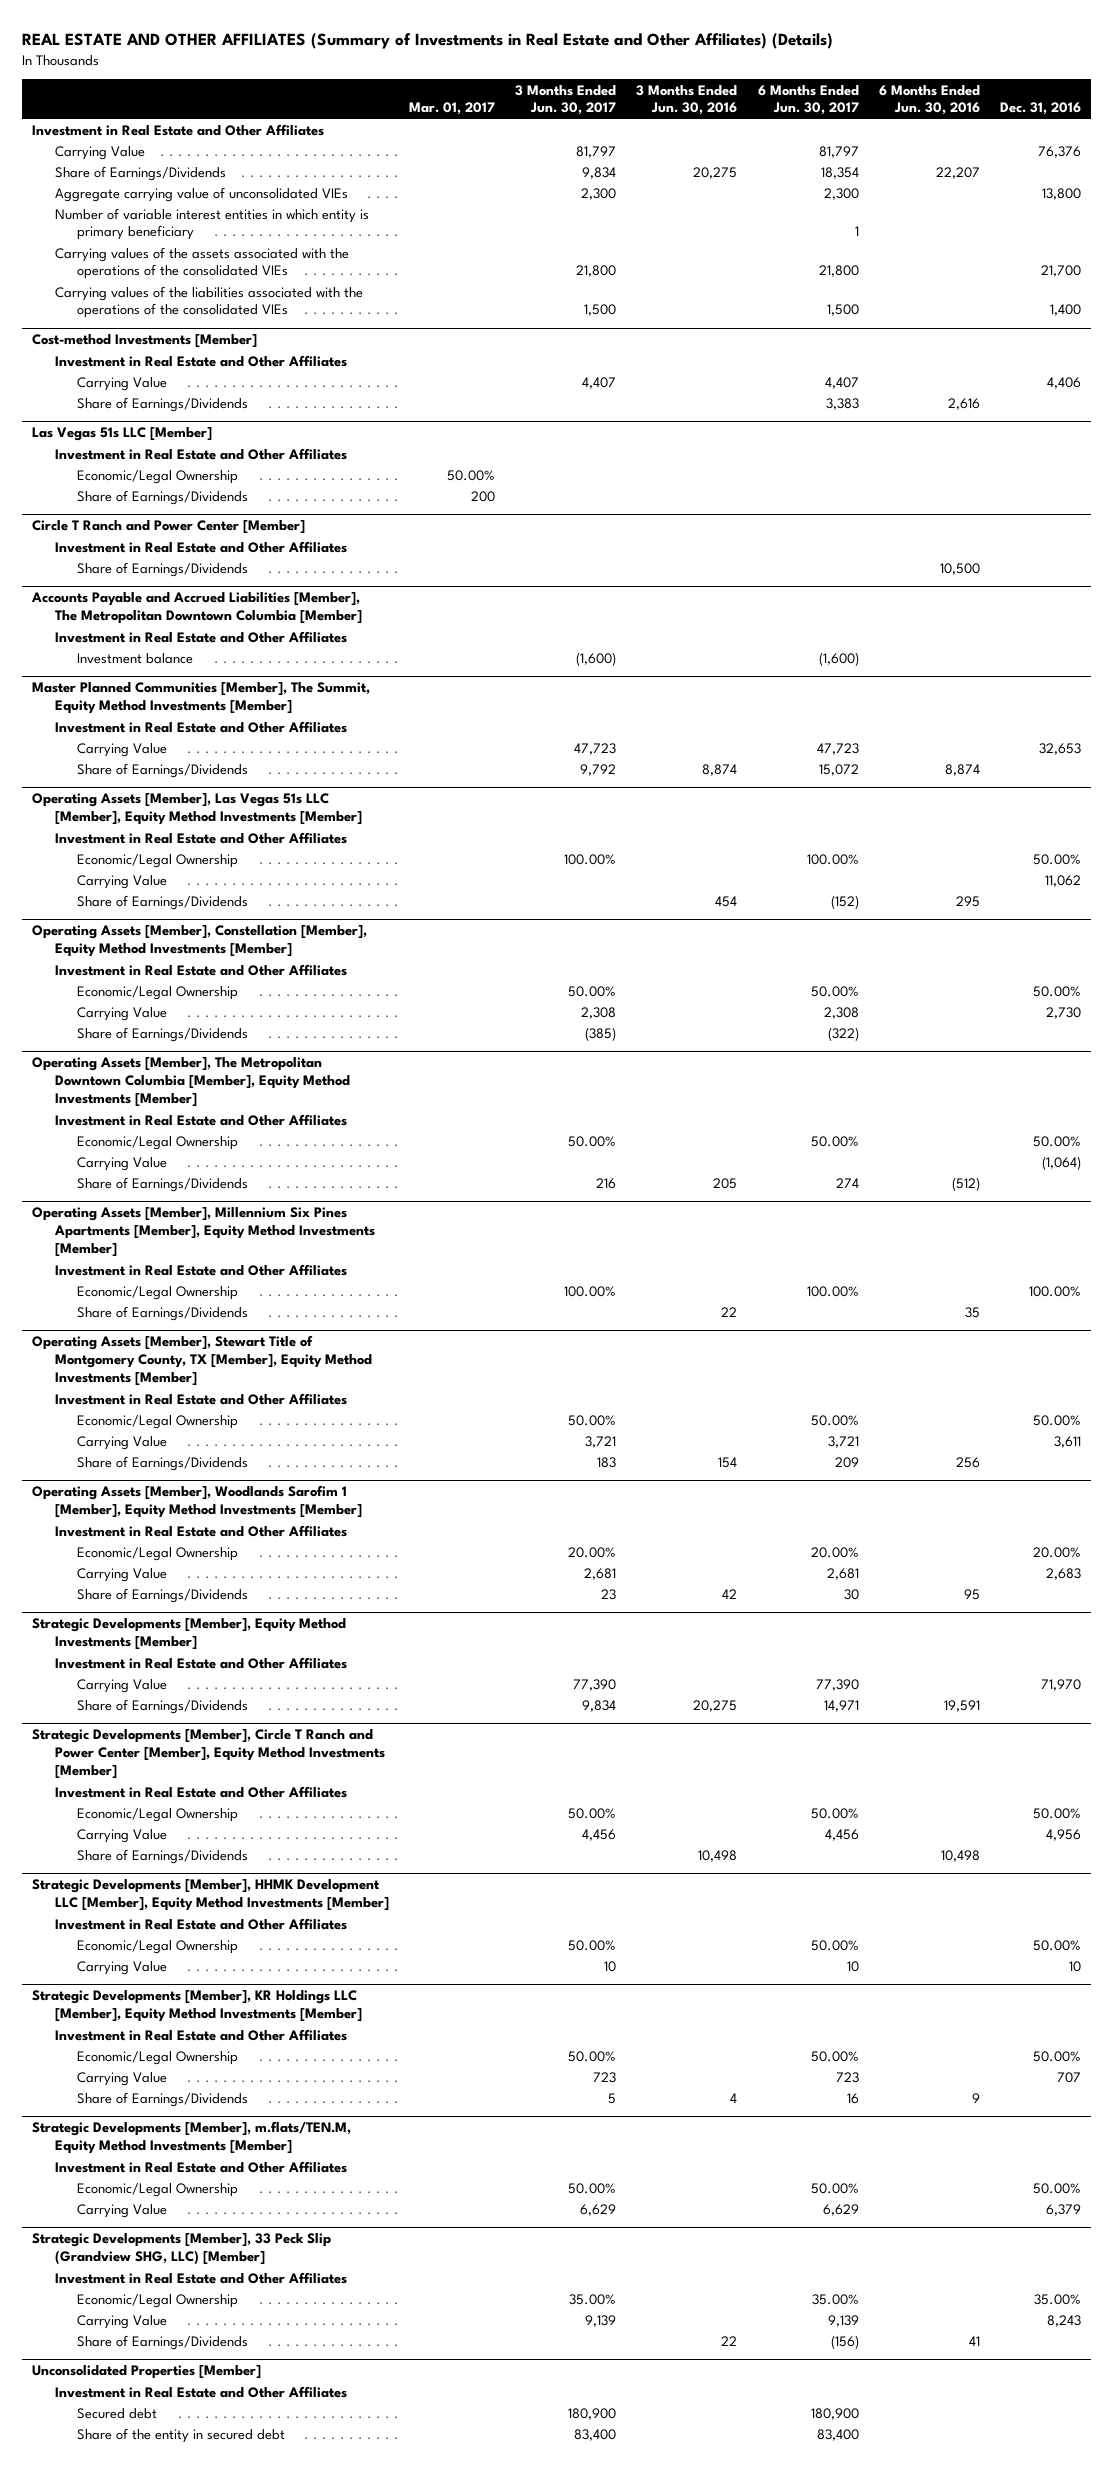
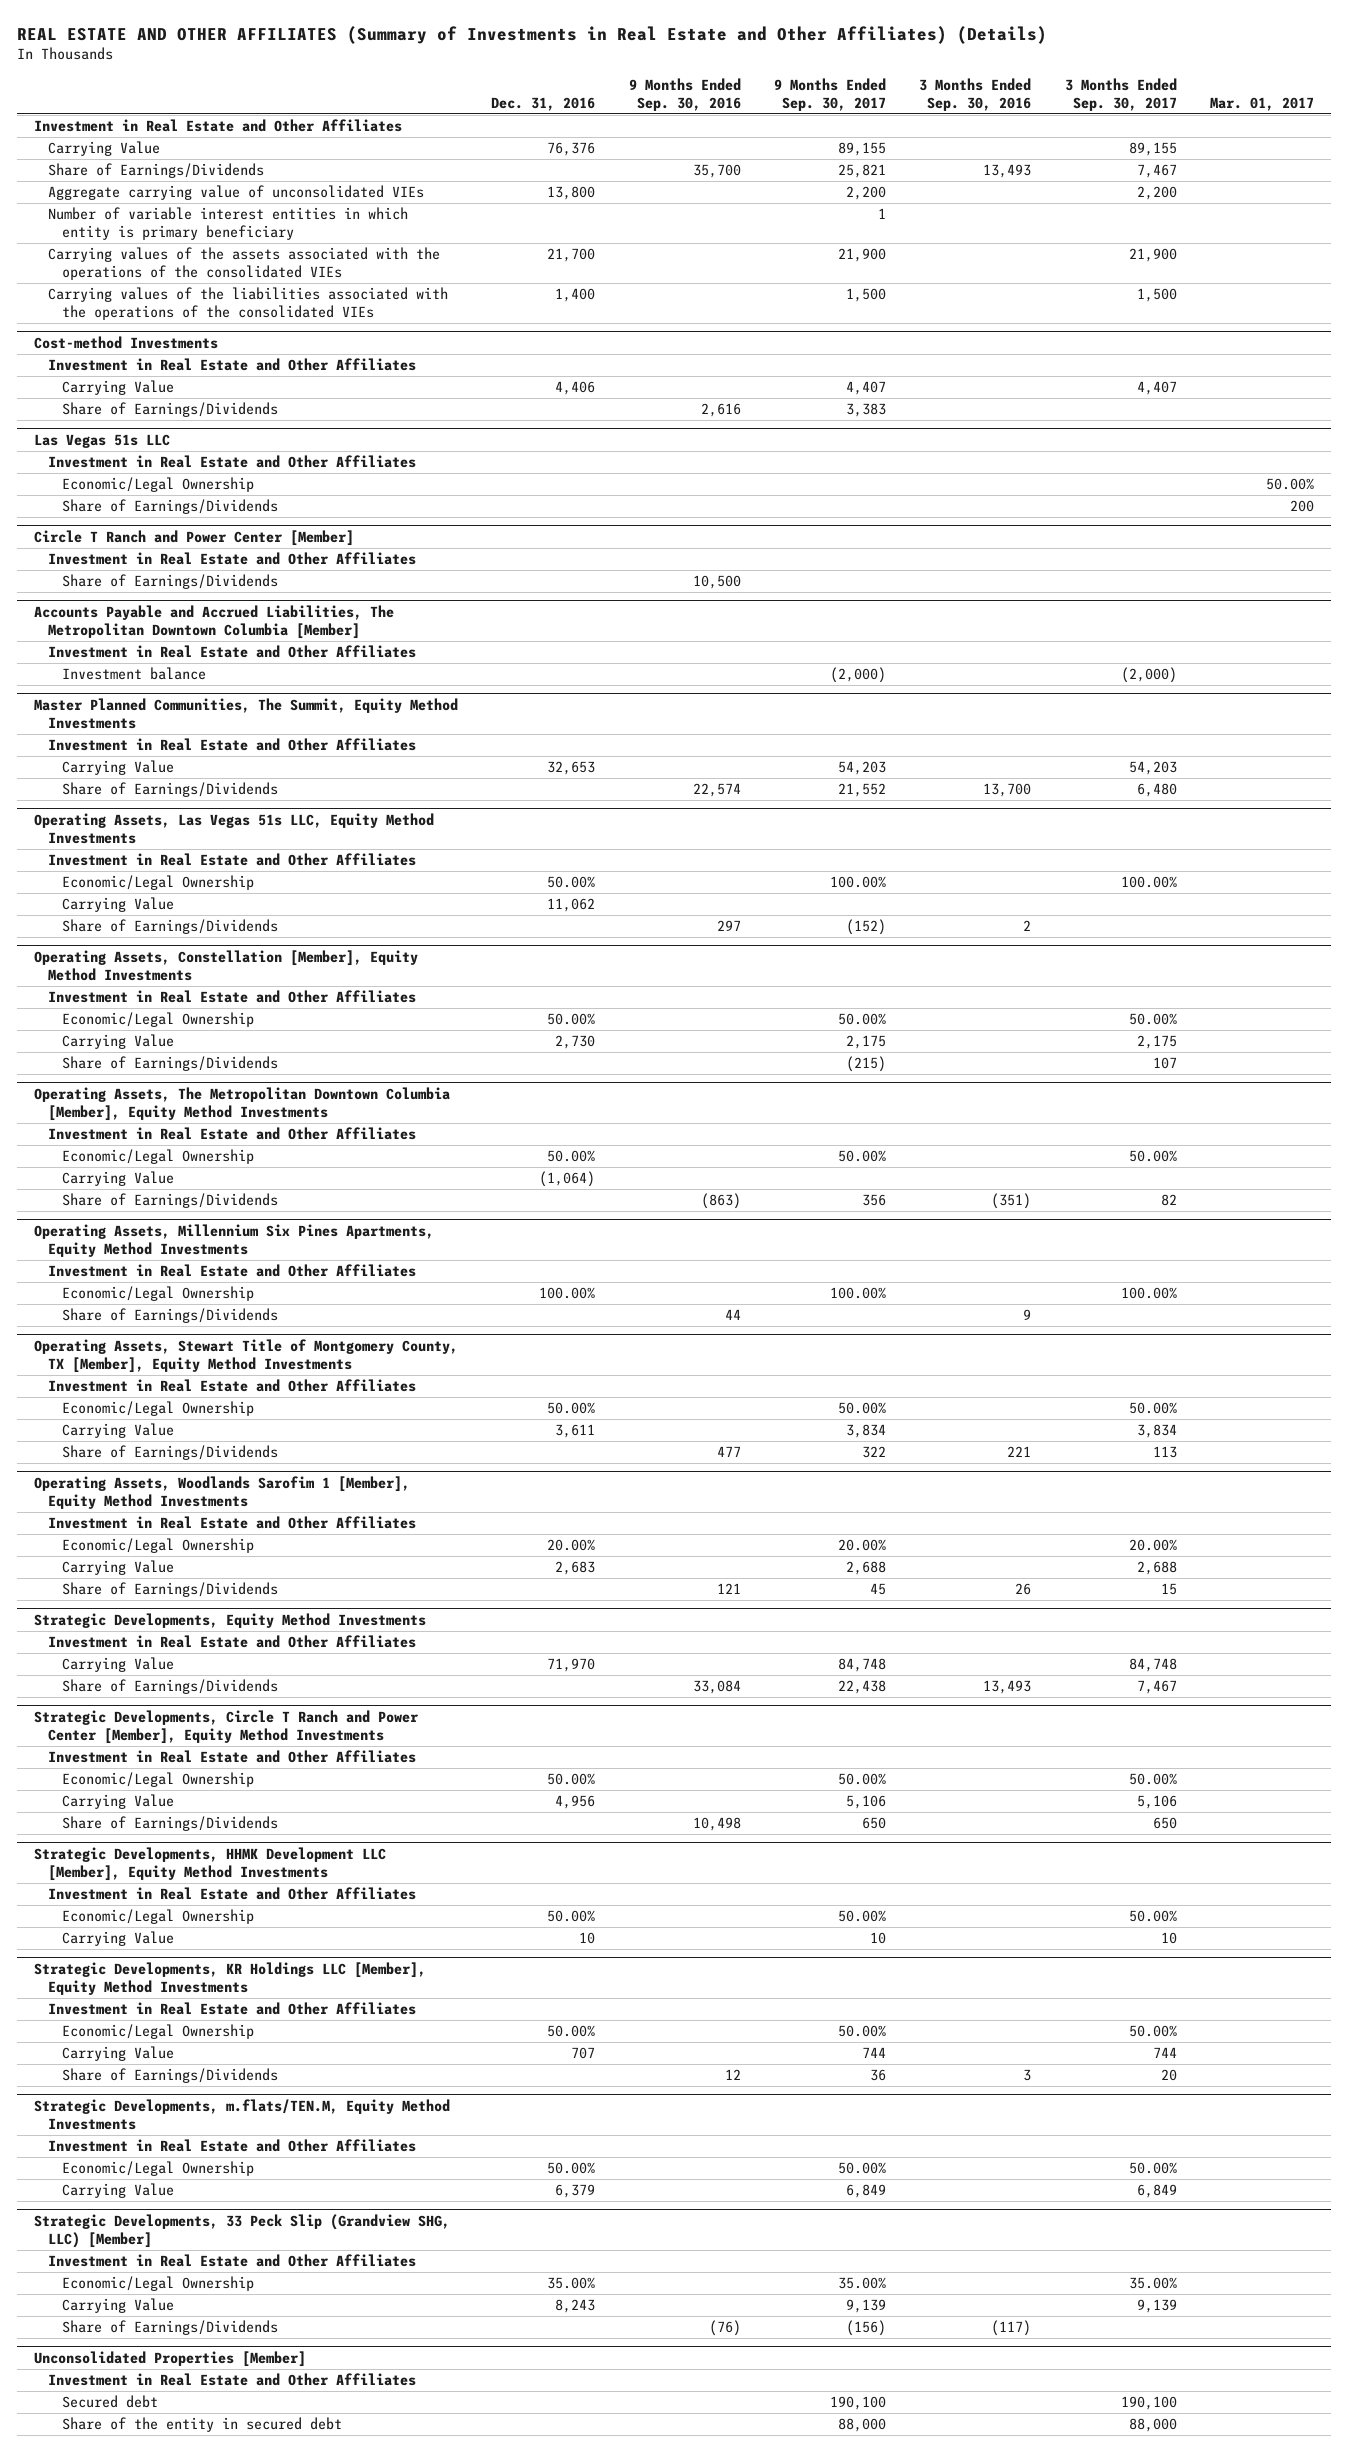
[515,84,617,116] 3 Months Ended Jun. 30, 2017 -> none
[636,84,738,116] 3 Months Ended Jun. 30, 2016 -> none
[757,84,859,116] 6 Months Ended Jun. 30, 2017 -> none
[878,84,980,116] 6 Months Ended Jun. 30, 2016 -> none
none -> [628,78,741,111] 9 Months Ended Sep. 30, 2016
none -> [774,78,887,111] 9 Months Ended Sep. 30, 2017
none -> [919,78,1032,111] 3 Months Ended Sep. 30, 2016
none -> [1064,78,1177,111] 3 Months Ended Sep. 30, 2017
[32,334,258,349] Cost-method Investments [Member] -> [33,336,218,350] Cost-method Investments
[32,427,213,442] Las Vegas 51s LLC [Member] -> [33,434,170,449] Las Vegas 51s LLC
[31,592,362,625] Accounts Payable and Accrued Liabilities [Member], The Metropolitan Downtown Columbia [Member] -> [33,605,394,639] Accounts Payable and Accrued Liabilities, The Metropolitan Downtown Columbia [Member]
[32,682,371,715] Master Planned Communities [Member], The Summit, Equity Method Investments [Member] -> [33,698,458,729] Master Planned Communities, The Summit, Equity Method Investments
[32,793,362,826] Operating Assets [Member], Las Vegas 51s LLC [Member], Equity Method Investments [Member] -> [33,813,434,844] Operating Assets, Las Vegas 51s LLC, Equity Method Investments
[32,925,368,958] Operating Assets [Member], Constellation [Member], Equity Method Investments [Member] -> [33,950,418,981] Operating Assets, Constellation [Member], Equity Method Investments
[32,1057,350,1107] Operating Assets [Member], The Metropolitan Downtown Columbia [Member], Equity Method Investments [Member] -> [33,1087,450,1121] Operating Assets, The Metropolitan Downtown Columbia [Member], Equity Method Investments
[32,1207,375,1257] Operating Assets [Member], Millennium Six Pines Apartments [Member], Equity Method Investments [Member] -> [33,1224,434,1257] Operating Assets, Millennium Six Pines Apartments, Equity Method Investments
[32,1335,372,1386] Operating Assets [Member], Stewart Title of Montgomery County, TX [Member], Equity Method Investments [Member] -> [33,1339,458,1373] Operating Assets, Stewart Title of Montgomery County, TX [Member], Equity Method Investments
[32,1485,362,1519] Operating Assets [Member], Woodlands Sarofim 1 [Member], Equity Method Investments [Member] -> [33,1476,410,1509] Operating Assets, Woodlands Sarofim 1 [Member], Equity Method Investments
[32,1618,347,1651] Strategic Developments [Member], Equity Method Investments [Member] -> [33,1613,426,1629] Strategic Developments, Equity Method Investments
[32,1729,385,1779] Strategic Developments [Member], Circle T Ranch and Power Center [Member], Equity Method Investments [Member] -> [33,1710,419,1744] Strategic Developments, Circle T Ranch and Power Center [Member], Equity Method Investments
[32,1879,389,1912] Strategic Developments [Member], HHMK Development LLC [Member], Equity Method Investments [Member] -> [33,1847,386,1881] Strategic Developments, HHMK Development LLC [Member], Equity Method Investments
[32,1990,362,2023] Strategic Developments [Member], KR Holdings LLC [Member], Equity Method Investments [Member] -> [33,1962,426,1995] Strategic Developments, KR Holdings LLC [Member], Equity Method Investments
[32,2121,352,2155] Strategic Developments [Member], m.flats/TEN.M, Equity Method Investments [Member] -> [33,2099,450,2130] Strategic Developments, m.flats/TEN.M, Equity Method Investments
[32,2233,332,2266] Strategic Developments [Member], 33 Peck Slip (Grandview SHG, LLC) [Member] -> [33,2214,450,2248] Strategic Developments, 33 Peck Slip (Grandview SHG, LLC) [Member]

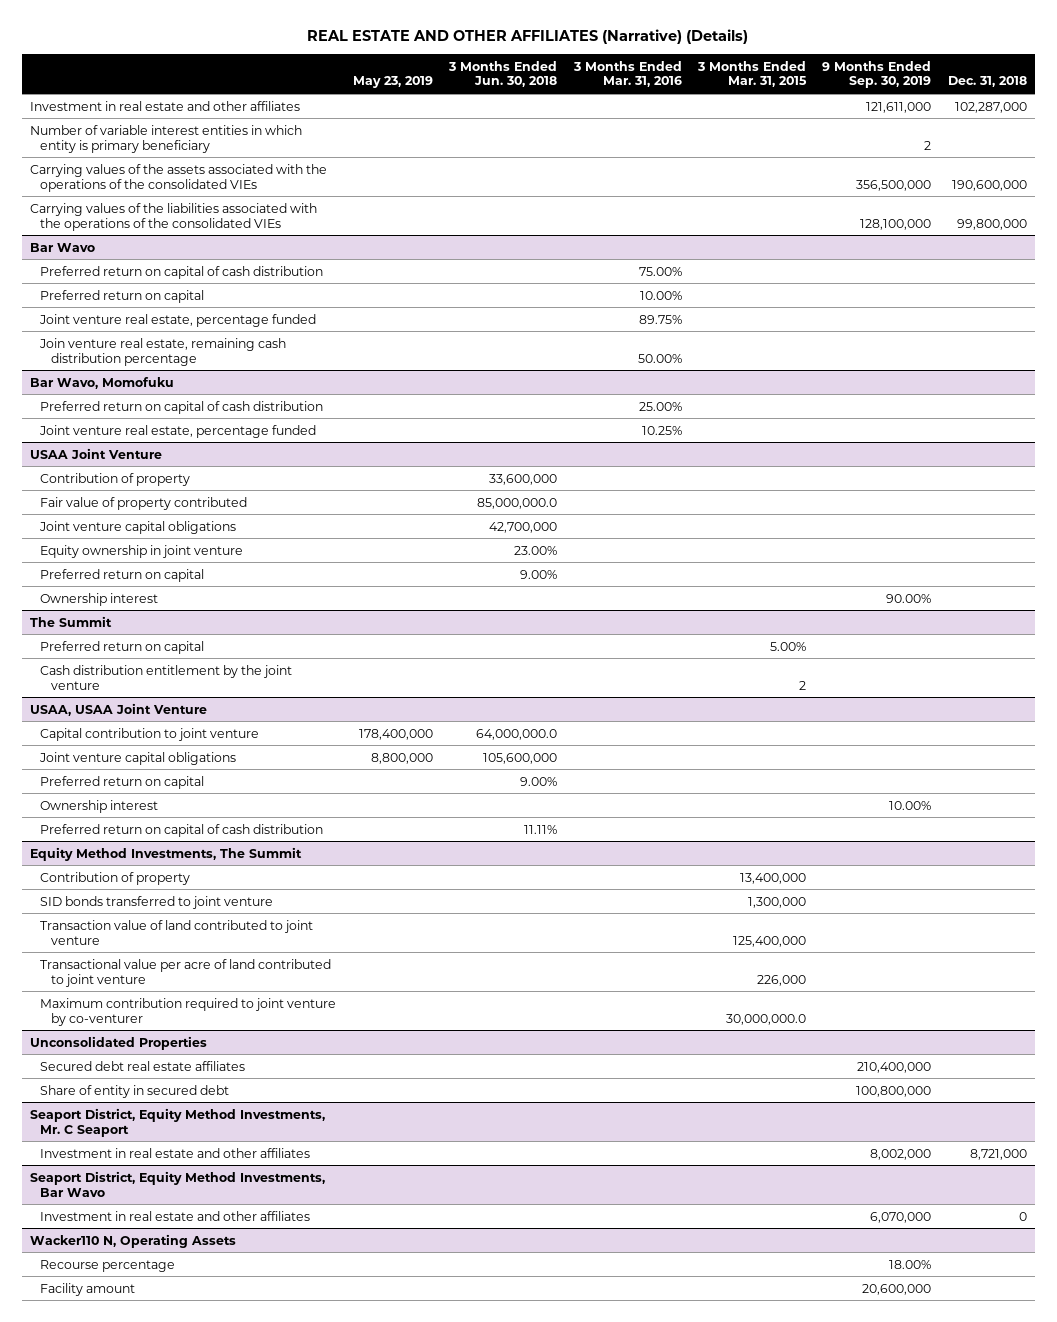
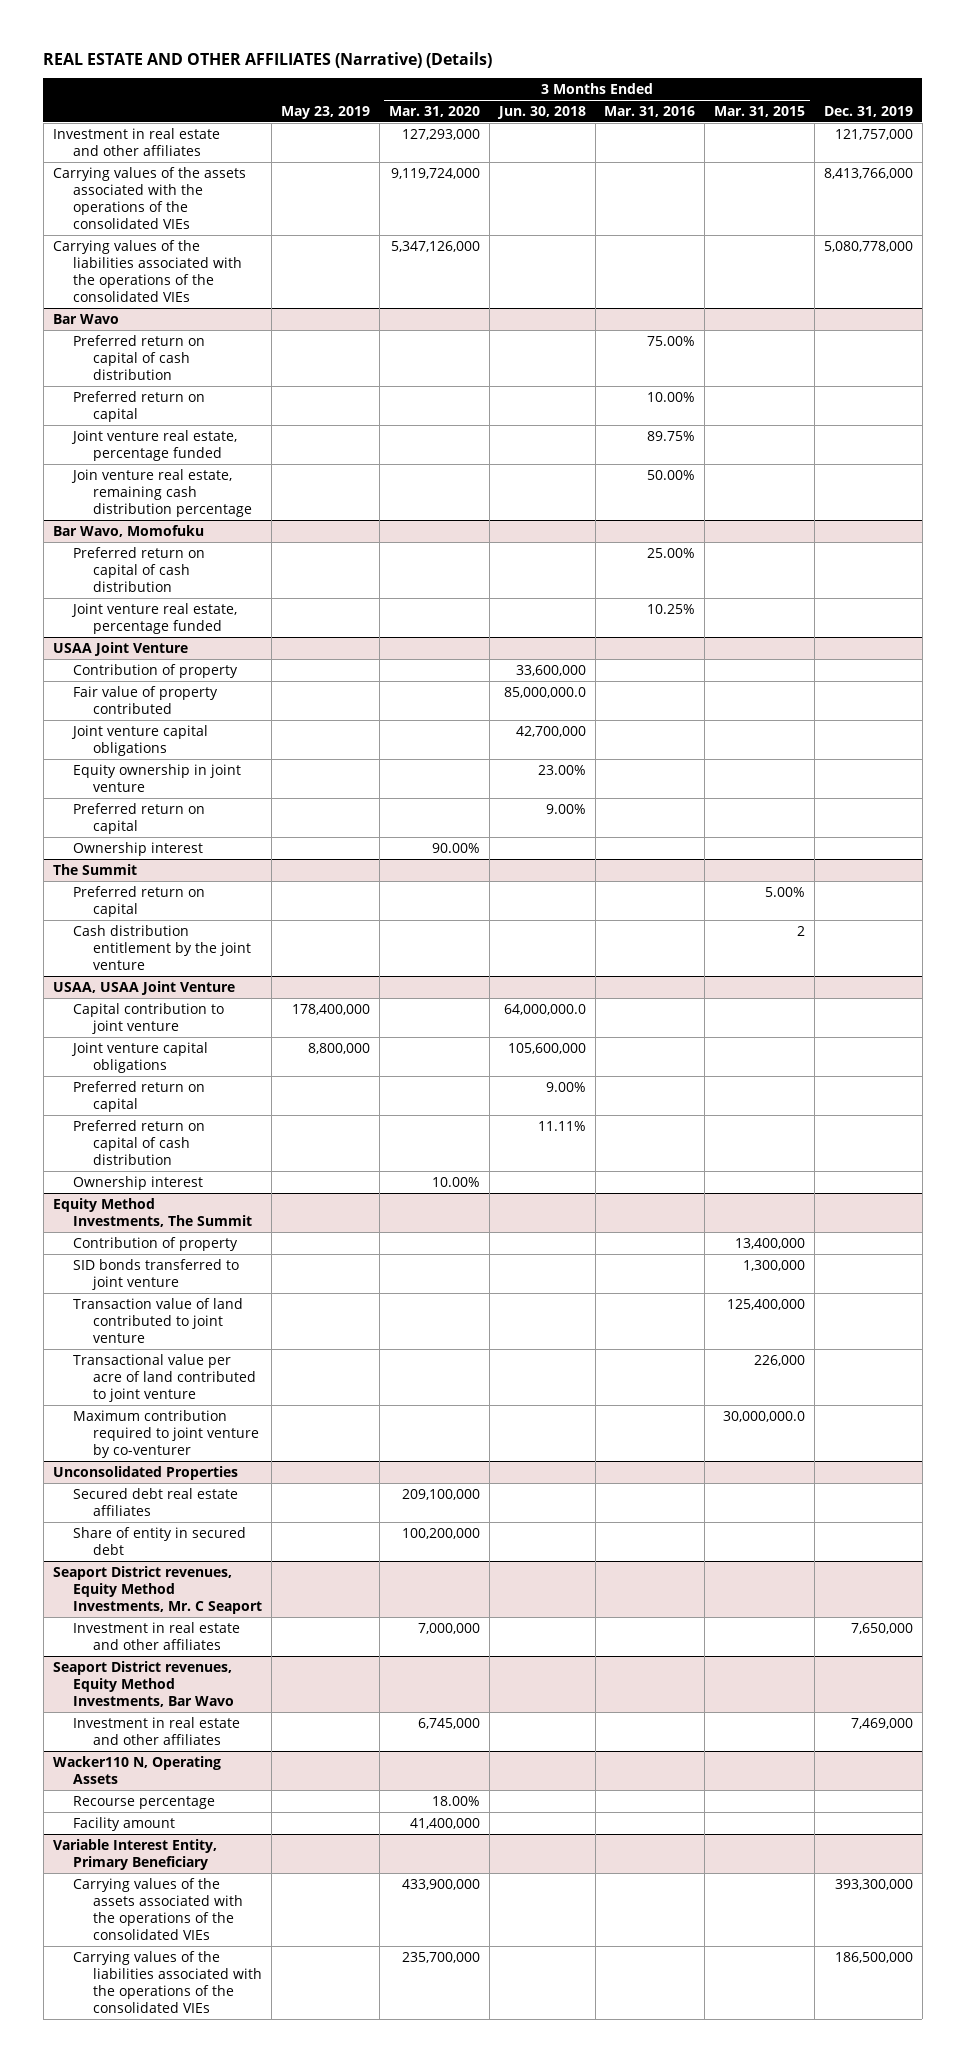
[822,60,932,89] 9 Months Ended Sep. 30, 2019 -> none
[947,76,1027,88] Dec. 31, 2018 -> none
none -> [388,105,480,117] Mar. 31, 2020
none -> [823,105,913,117] Dec. 31, 2019
[29,124,302,153] Number of variable interest entities in which entity is primary beneficiary -> none
[40,799,159,813] Ownership interest -> [73,1175,204,1190] Ownership interest
[29,1107,325,1137] Seaport District, Equity Method Investments, Mr. C Seaport -> [52,1565,263,1614] Seaport District revenues, Equity Method Investments, Mr. C Seaport
[29,1170,325,1197] Seaport District, Equity Method Investments, Bar Wavo -> [52,1660,235,1707] Seaport District revenues, Equity Method Investments, Bar Wavo
none -> [52,1838,217,1870] Variable Interest Entity, Primary Beneficiary
none -> [73,1877,244,1940] Carrying values of the assets associated with the operations of the consolidated VIEs
none -> [73,1950,263,2013] Carrying values of the liabilities associated with the operations of the consolidated VIEs

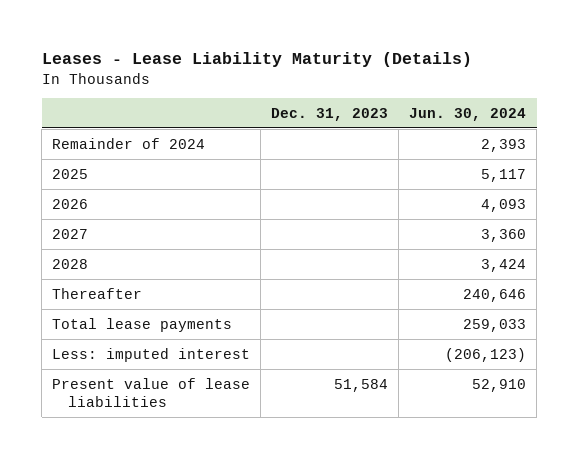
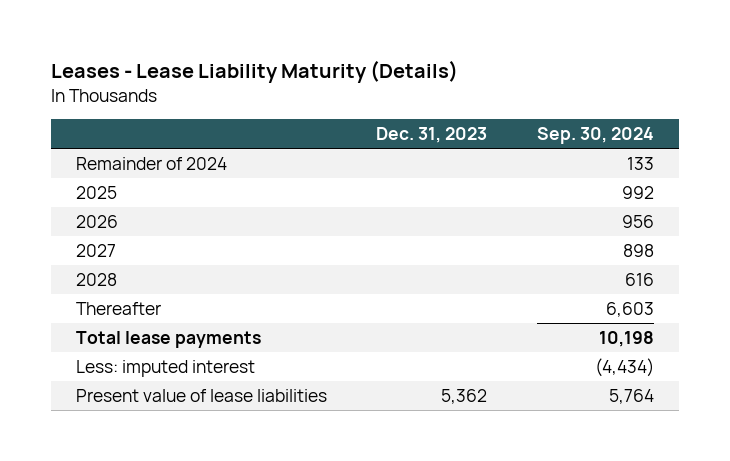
[409,107,527,121] Jun. 30, 2024 -> none
none -> [536,126,654,144] Sep. 30, 2024
[334,378,389,392] 51,584 -> [441,389,488,405] 5,362

